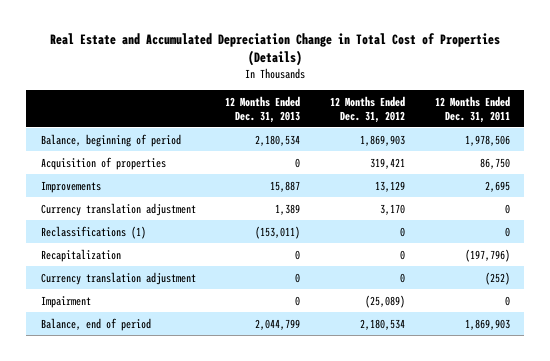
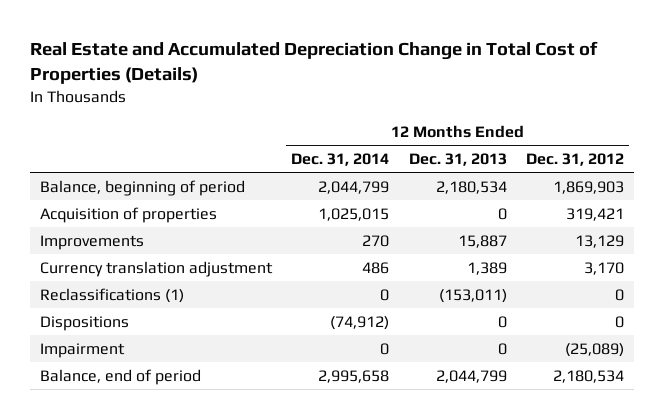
[434,95,510,123] 12 Months Ended Dec. 31, 2011 -> none
none -> [291,153,390,167] Dec. 31, 2014
[40,271,196,285] Currency translation adjustment -> none
[40,248,121,262] Recapitalization -> [39,315,129,331] Dispositions

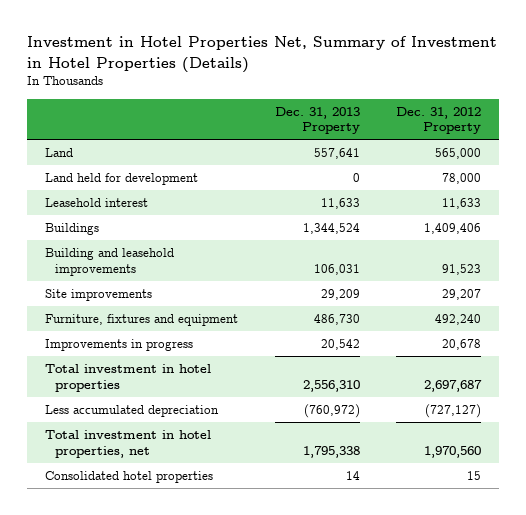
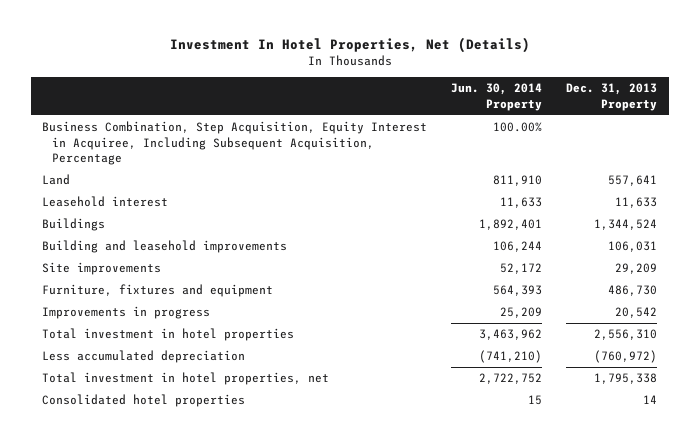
[26,36,497,73] Investment in Hotel Properties Net, Summary of Investment in Hotel Properties (Details) -> [169,37,530,54] Investment In Hotel Properties, Net (Details)
[396,106,482,135] Dec. 31, 2012 Property -> none
none -> [451,83,543,111] Jun. 30, 2014 Property
none -> [42,121,428,165] Business Combination, Step Acquisition, Equity Interest in Acquiree, Including Subsequent Acquisition, Percentage
[45,173,199,186] Land held for development -> none

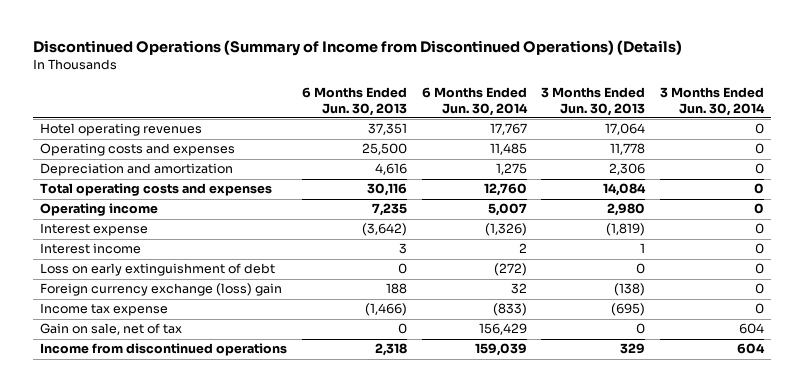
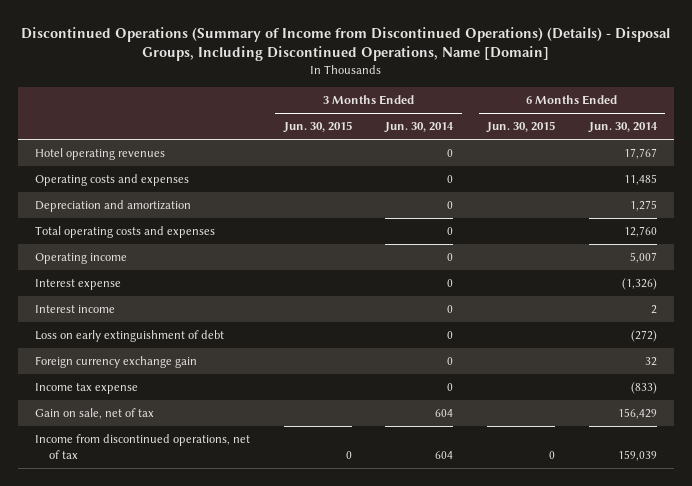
[32,40,682,57] Discontinued Operations (Summary of Income from Discontinued Operations) (Details) -> [20,26,670,62] Discontinued Operations (Summary of Income from Discontinued Operations) (Details) - Disposal Groups, Including Discontinued Operations, Name [Domain]
[301,86,407,116] 6 Months Ended Jun. 30, 2013 -> none
[541,86,646,116] 3 Months Ended Jun. 30, 2013 -> none
none -> [282,121,352,134] Jun. 30, 2015
none -> [486,121,556,134] Jun. 30, 2015
[40,283,283,297] Foreign currency exchange (loss) gain -> [34,356,197,369] Foreign currency exchange gain
[40,343,288,357] Income from discontinued operations -> [34,434,250,460] Income from discontinued operations, net of tax

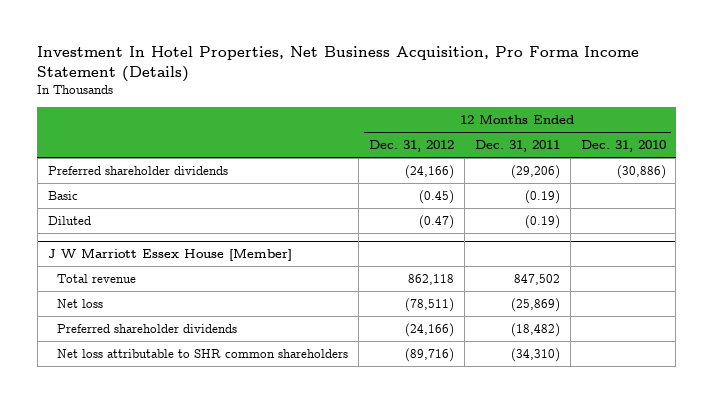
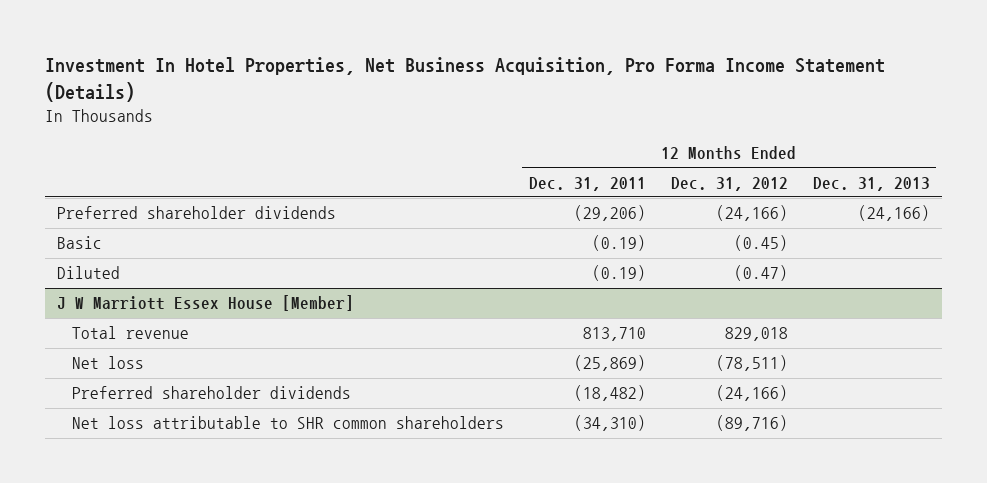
[580,139,666,152] Dec. 31, 2010 -> none
none -> [812,176,930,191] Dec. 31, 2013
[408,273,455,285] 862,118 -> [724,327,788,342] 829,018
[513,273,560,285] 847,502 -> [582,327,646,342] 813,710

